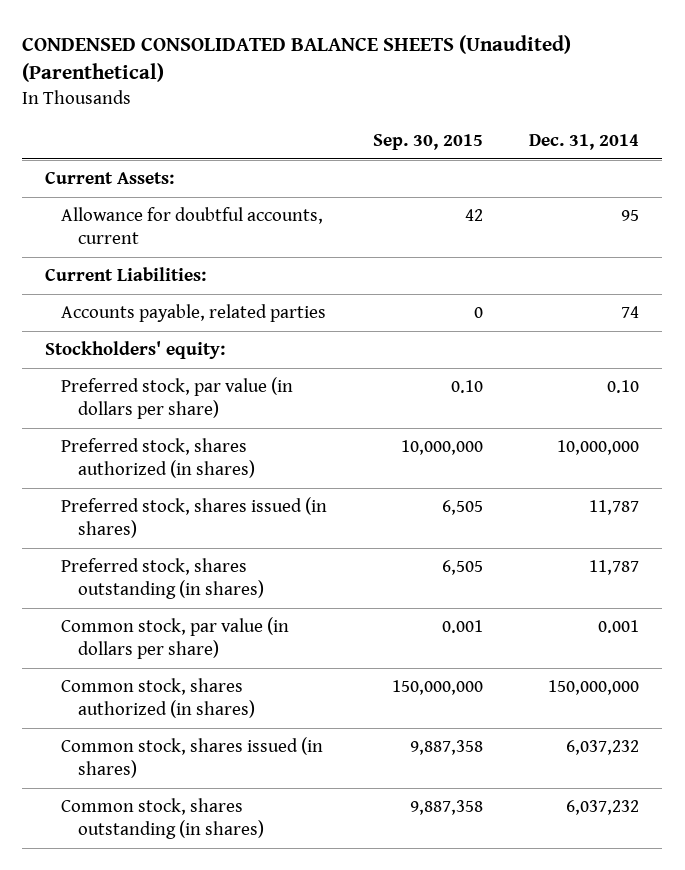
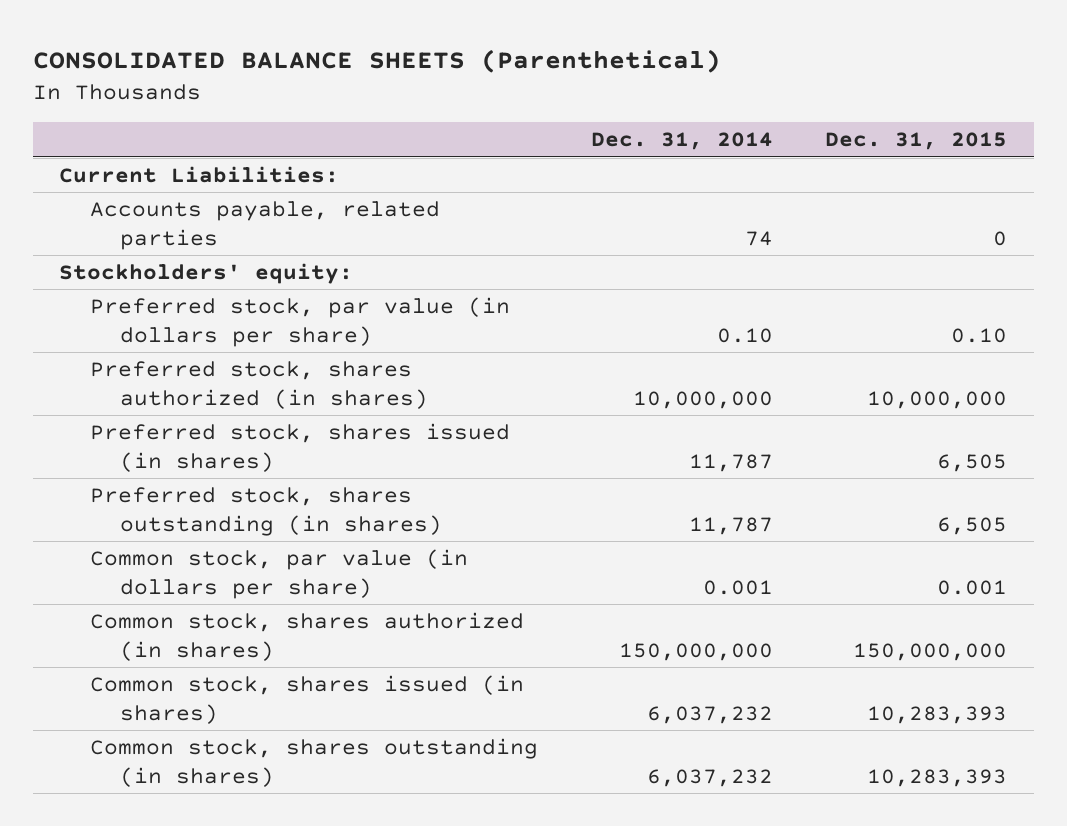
[22,34,572,82] CONDENSED CONSOLIDATED BALANCE SHEETS (Unaudited) (Parenthetical) -> [32,49,721,74] CONSOLIDATED BALANCE SHEETS (Parenthetical)
[373,134,484,151] Sep. 30, 2015 -> none
none -> [825,132,1008,151] Dec. 31, 2015
[45,171,175,185] Current Assets: -> none
[61,207,324,244] Allowance for doubtful accounts, current -> none

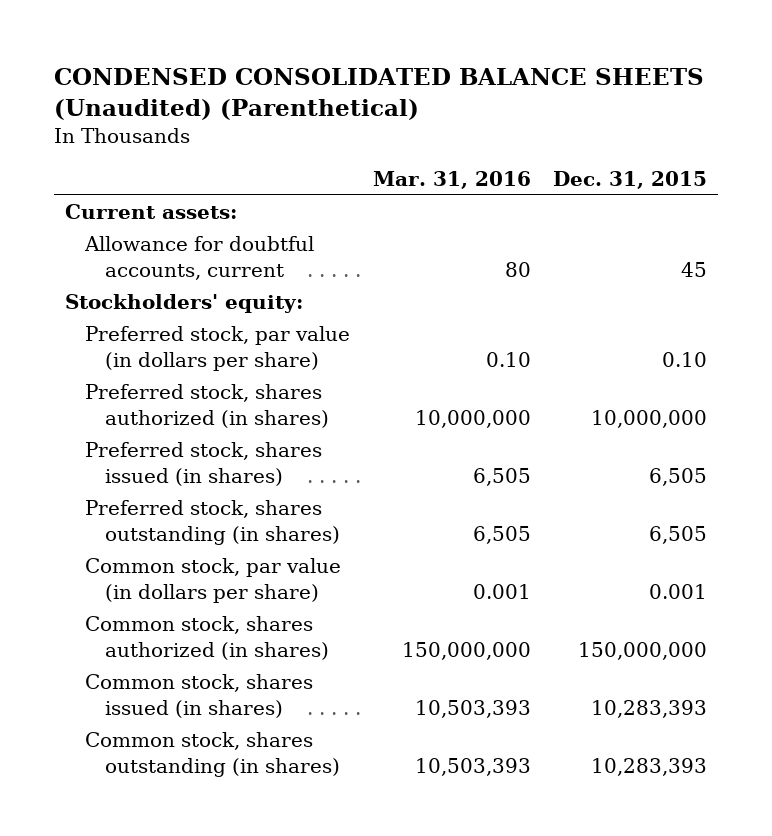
[32,49,721,74] CONSOLIDATED BALANCE SHEETS (Parenthetical) -> [54,68,705,120] CONDENSED CONSOLIDATED BALANCE SHEETS (Unaudited) (Parenthetical)
[590,132,773,151] Dec. 31, 2014 -> none
none -> [372,170,531,189] Mar. 31, 2016
[59,165,340,183] Current Liabilities: -> none
[89,200,440,250] Accounts payable, related parties -> none
none -> [65,204,238,220] Current assets:
none -> [84,236,315,280] Allowance for doubtful accounts, current

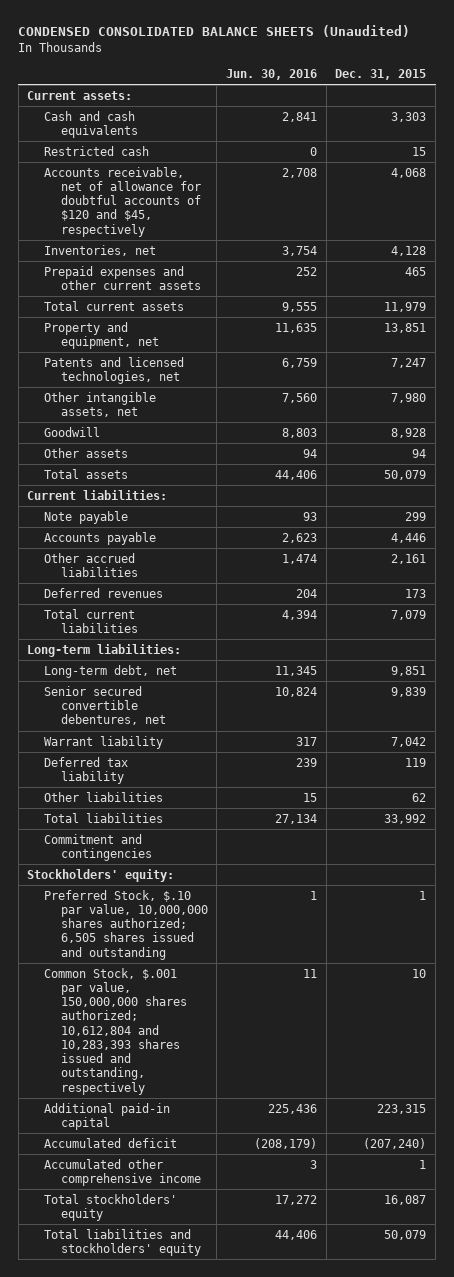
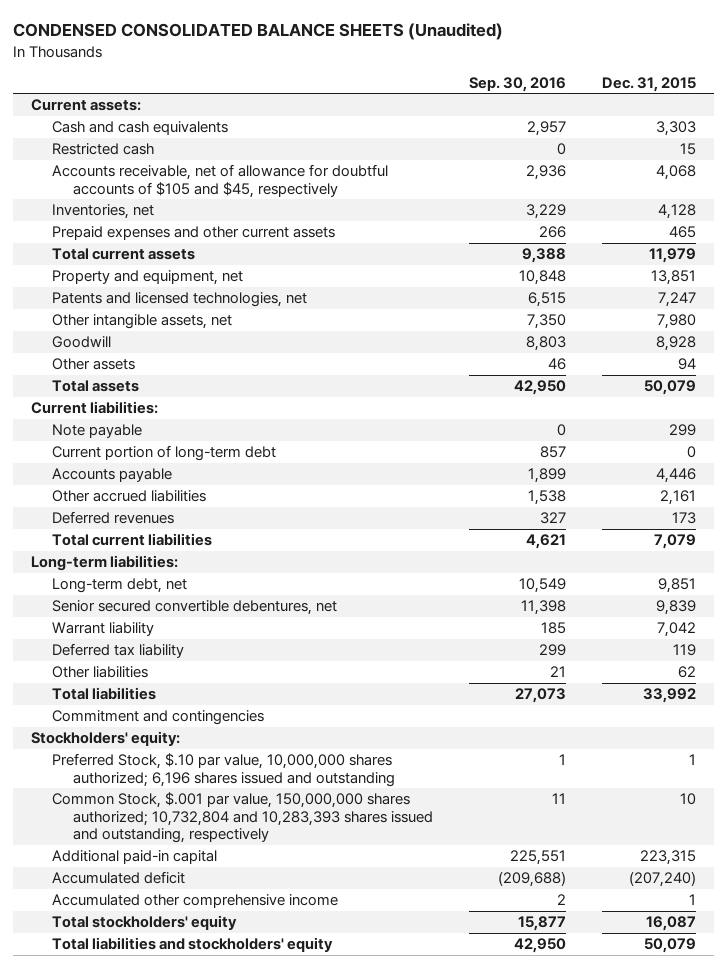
[226,68,318,80] Jun. 30, 2016 -> none
none -> [468,76,566,92] Sep. 30, 2016
[44,166,201,237] Accounts receivable, net of allowance for doubtful accounts of $120 and $45, respectively -> [51,164,388,198] Accounts receivable, net of allowance for doubtful accounts of $105 and $45, respectively
none -> [51,445,276,462] Current portion of long-term debt
[44,889,208,960] Preferred Stock, $.10 par value, 10,000,000 shares authorized; 6,505 shares issued and outstanding -> [51,753,395,787] Preferred Stock, $.10 par value, 10,000,000 shares authorized; 6,196 shares issued and outstanding
[44,967,187,1095] Common Stock, $.001 par value, 150,000,000 shares authorized; 10,612,804 and 10,283,393 shares issued and outstanding, respectively -> [51,792,433,844] Common Stock, $.001 par value, 150,000,000 shares authorized; 10,732,804 and 10,283,393 shares issued and outstanding, respectively

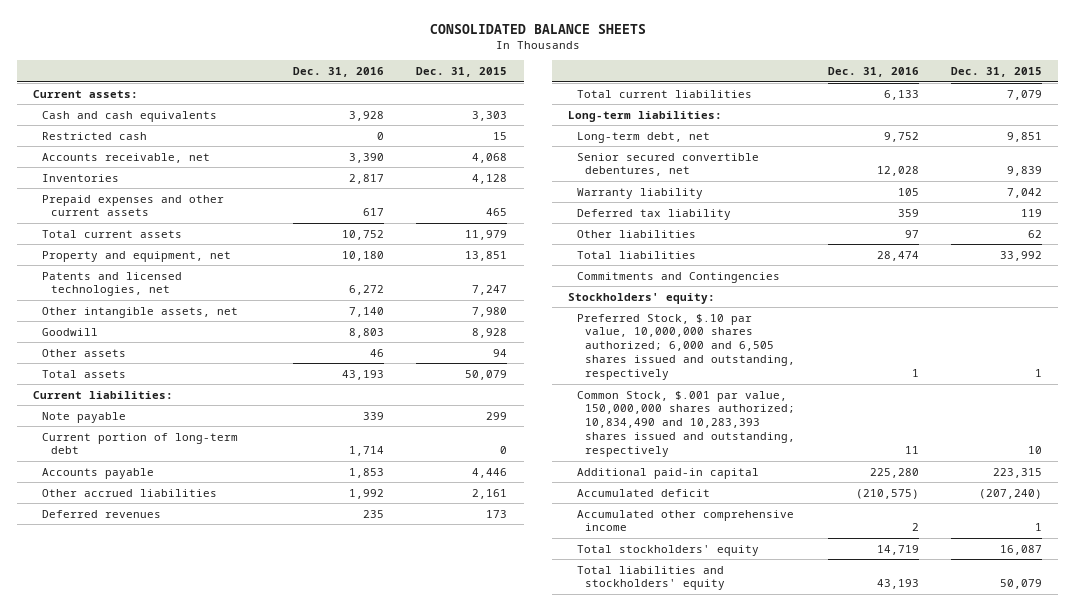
[13,23,504,41] CONDENSED CONSOLIDATED BALANCE SHEETS (Unaudited) -> [429,24,646,35] CONSOLIDATED BALANCE SHEETS
[468,76,566,92] Sep. 30, 2016 -> none
none -> [293,67,385,78] Dec. 31, 2016
[51,164,388,198] Accounts receivable, net of allowance for doubtful accounts of $105 and $45, respectively -> [41,152,210,163] Accounts receivable, net
[51,204,154,220] Inventories, net -> [41,173,119,182] Inventories
[51,622,154,637] Warrant liability -> [576,187,703,199] Warranty liability
[51,710,264,726] Commitment and contingencies -> [576,271,780,283] Commitments and Contingencies
[51,753,395,787] Preferred Stock, $.10 par value, 10,000,000 shares authorized; 6,196 shares issued and outstanding -> [576,313,796,381] Preferred Stock, $.10 par value, 10,000,000 shares authorized; 6,000 and 6,505 shares issued and outstanding, respectively
[51,792,433,844] Common Stock, $.001 par value, 150,000,000 shares authorized; 10,732,804 and 10,283,393 shares issued and outstanding, respectively -> [576,390,796,458] Common Stock, $.001 par value, 150,000,000 shares authorized; 10,834,490 and 10,283,393 shares issued and outstanding, respectively

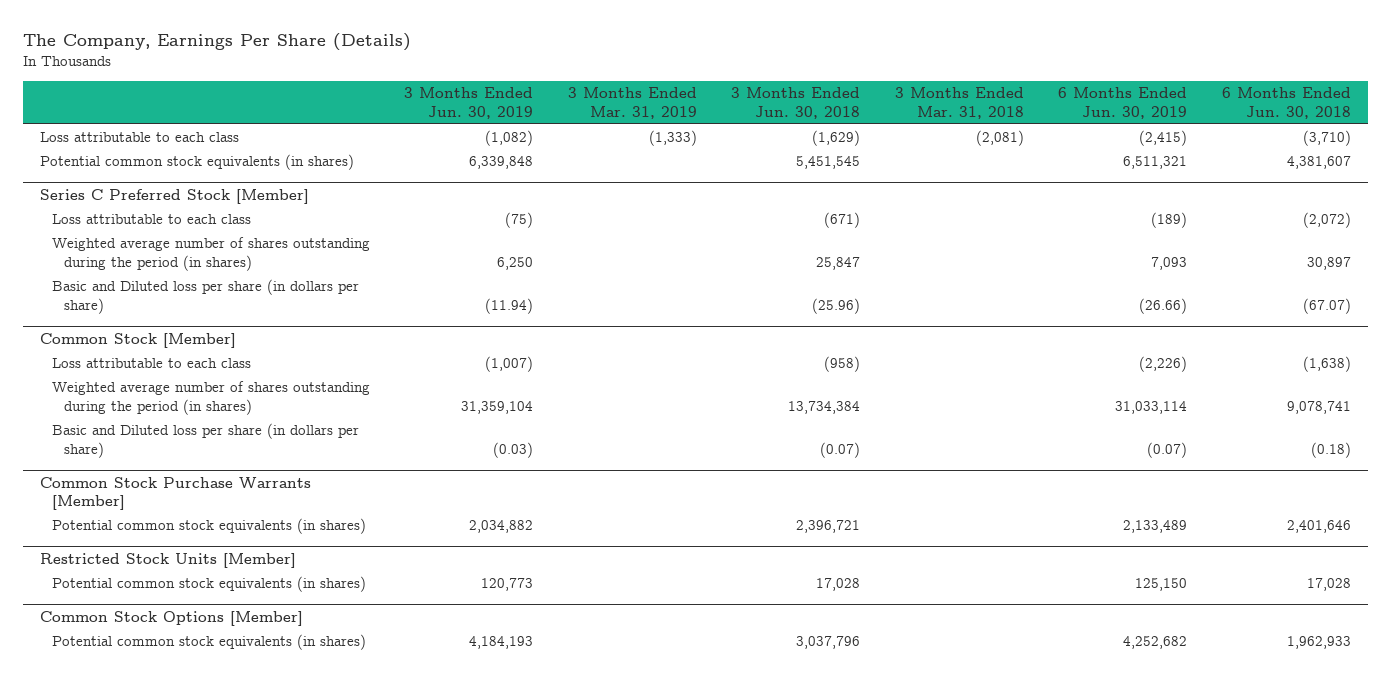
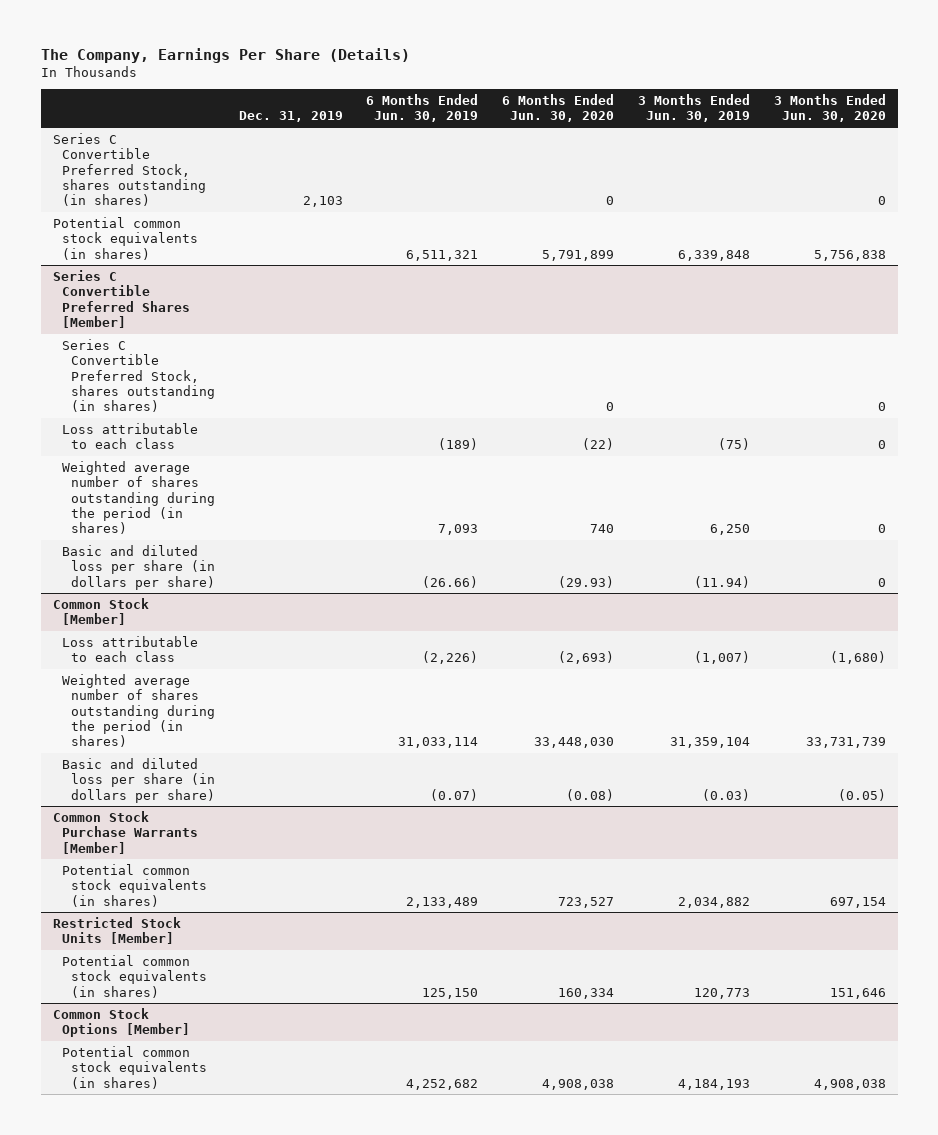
[567,87,697,119] 3 Months Ended Mar. 31, 2019 -> none
[731,87,861,119] 3 Months Ended Jun. 30, 2018 -> none
[894,87,1024,119] 3 Months Ended Mar. 31, 2018 -> none
[1221,87,1351,119] 6 Months Ended Jun. 30, 2018 -> none
none -> [238,111,343,123] Dec. 31, 2019
none -> [502,93,615,123] 6 Months Ended Jun. 30, 2020
none -> [773,93,886,123] 3 Months Ended Jun. 30, 2020
[40,132,240,143] Loss attributable to each class -> none
none -> [52,132,206,207] Series C Convertible Preferred Stock, shares outstanding (in shares)
[40,188,310,204] Series C Preferred Stock [Member] -> [52,269,190,329] Series C Convertible Preferred Shares [Member]
none -> [61,338,215,413] Series C Convertible Preferred Stock, shares outstanding (in shares)
[51,279,359,315] Basic and Diluted loss per share (in dollars per share) -> [61,544,215,590] Basic and diluted loss per share (in dollars per share)
[51,423,359,459] Basic and Diluted loss per share (in dollars per share) -> [61,757,215,803] Basic and diluted loss per share (in dollars per share)

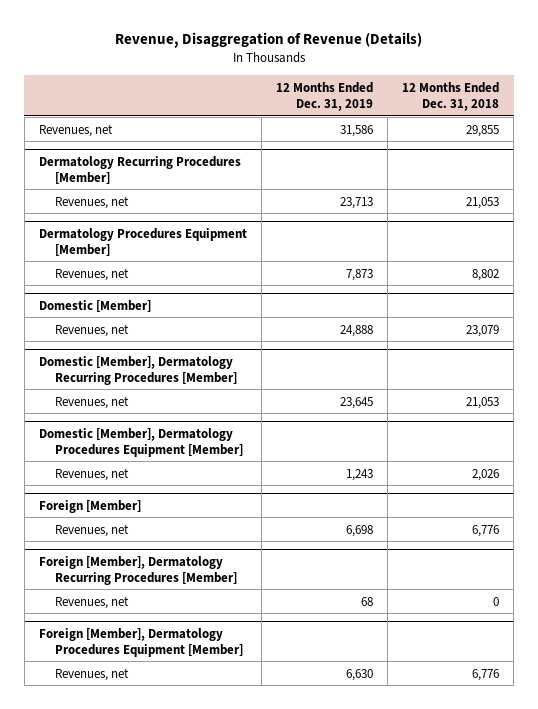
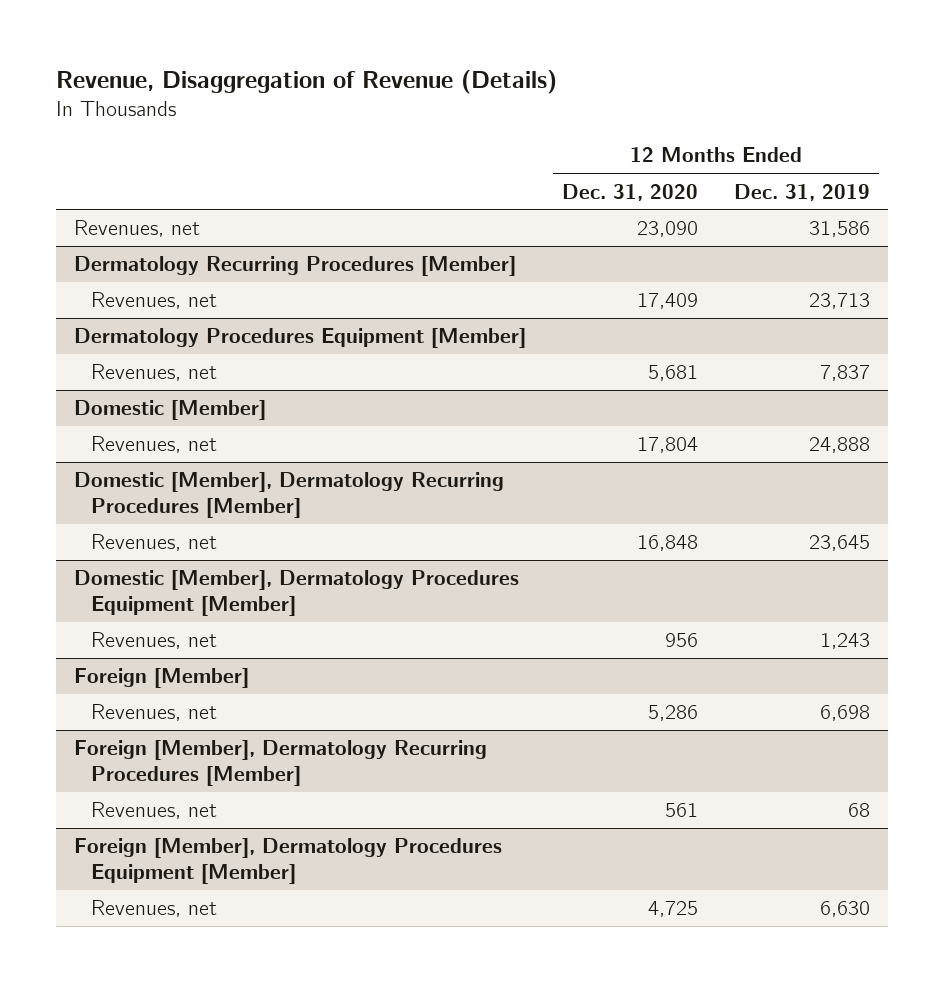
[401,81,499,111] 12 Months Ended Dec. 31, 2018 -> none
none -> [561,183,698,201] Dec. 31, 2020
[345,268,373,281] 7,873 -> [820,365,871,382] 7,837

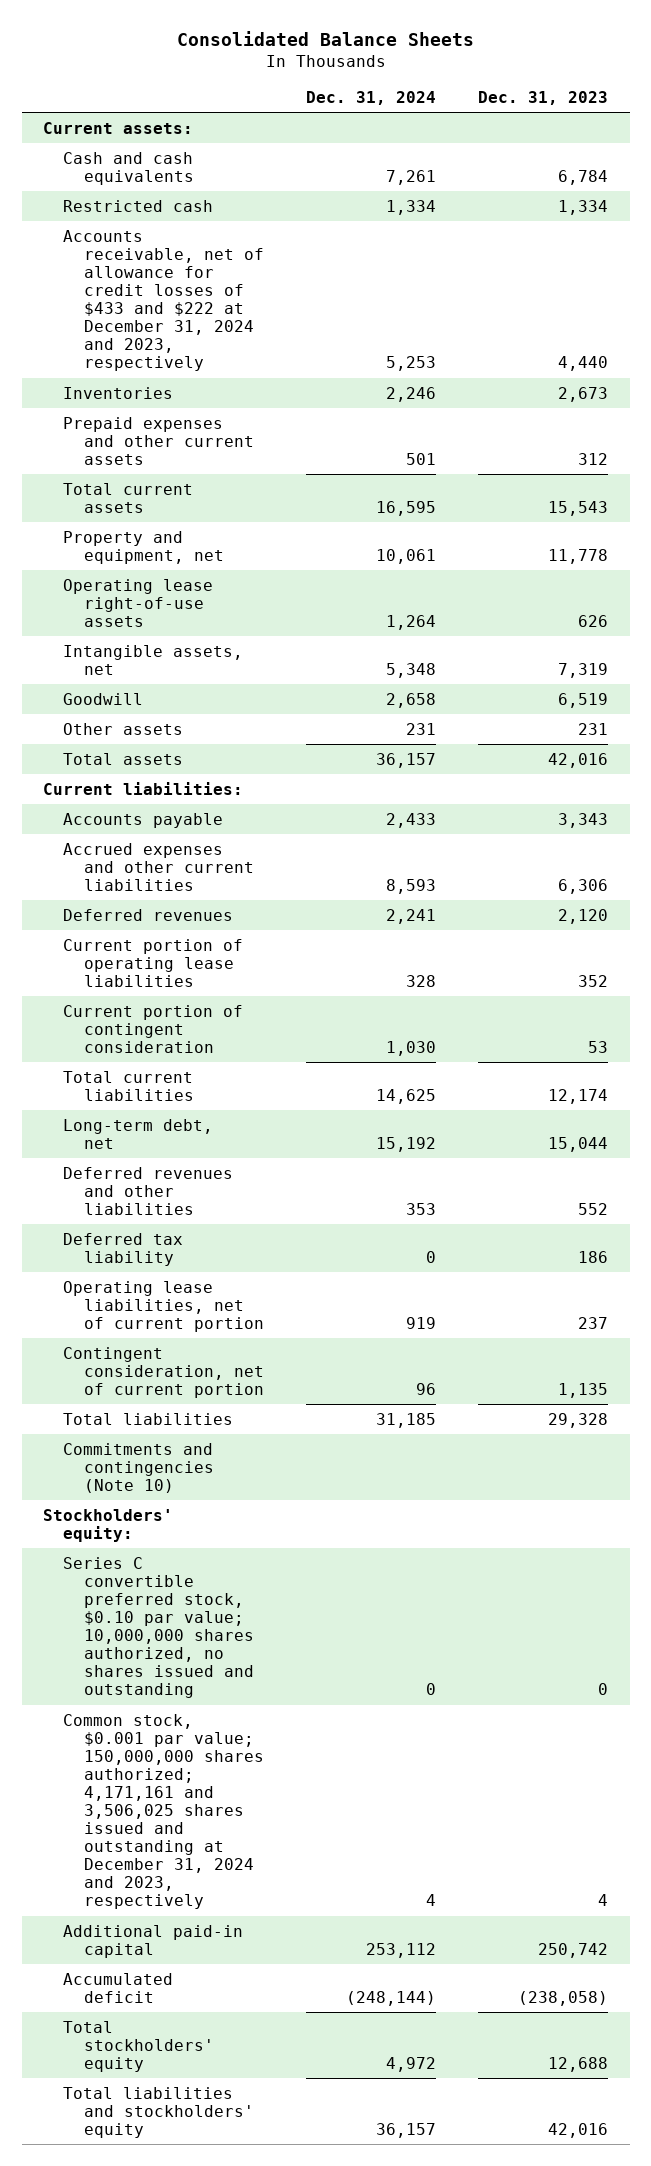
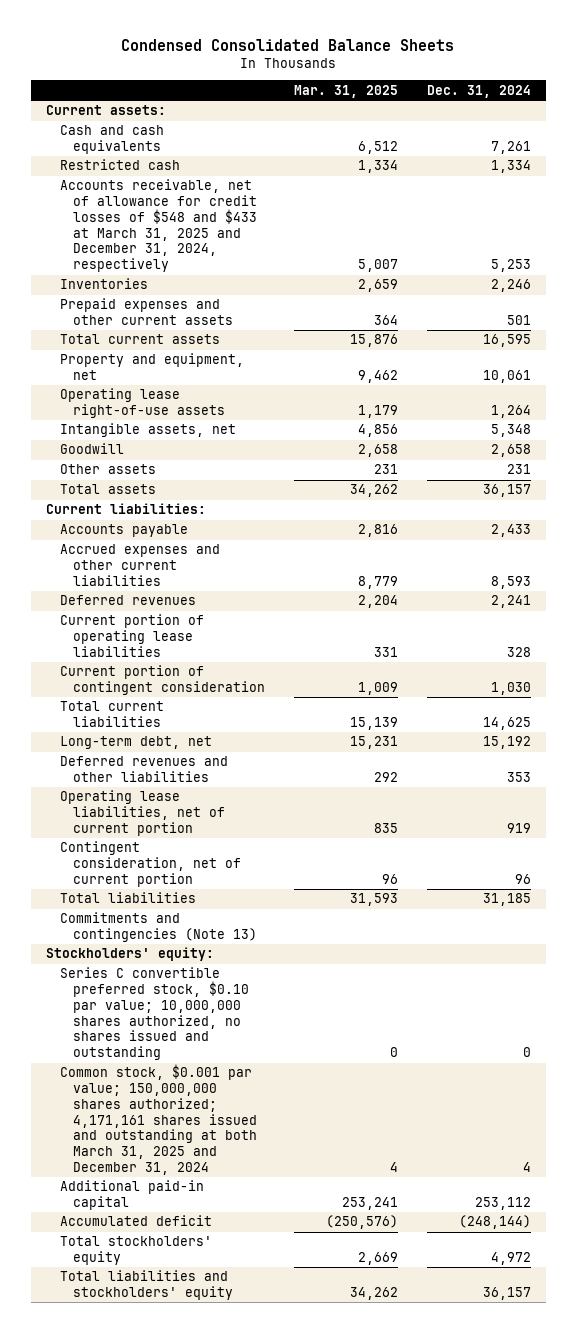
[176,30,474,46] Consolidated Balance Sheets -> [121,38,455,51] Condensed Consolidated Balance Sheets
[478,91,609,106] Dec. 31, 2023 -> none
none -> [294,84,399,98] Mar. 31, 2025
[63,229,264,372] Accounts receivable, net of allowance for credit losses of $433 and $222 at December 31, 2024 and 2023, respectively -> [59,179,258,273] Accounts receivable, net of allowance for credit losses of $548 and $433 at March 31, 2025 and December 31, 2024, respectively
[63,1232,184,1266] Deferred tax liability -> none
[63,1442,214,1493] Commitments and contingencies (Note 10) -> [59,912,258,943] Commitments and contingencies (Note 13)
[63,1713,264,1910] Common stock, $0.001 par value; 150,000,000 shares authorized; 4,171,161 and 3,506,025 shares issued and outstanding at December 31, 2024 and 2023, respectively -> [59,1064,258,1176] Common stock, $0.001 par value; 150,000,000 shares authorized; 4,171,161 shares issued and outstanding at both March 31, 2025 and December 31, 2024

